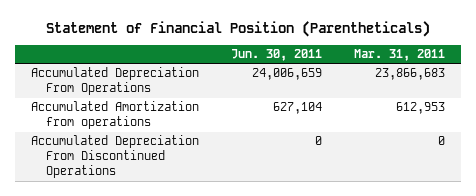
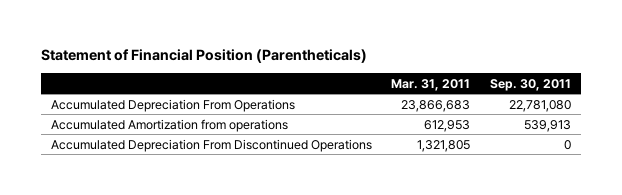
[231,49,323,62] Jun. 30, 2011 -> none
none -> [490,78,572,91] Sep. 30, 2011
[438,136,446,146] 0 -> [417,139,471,152] 1,321,805

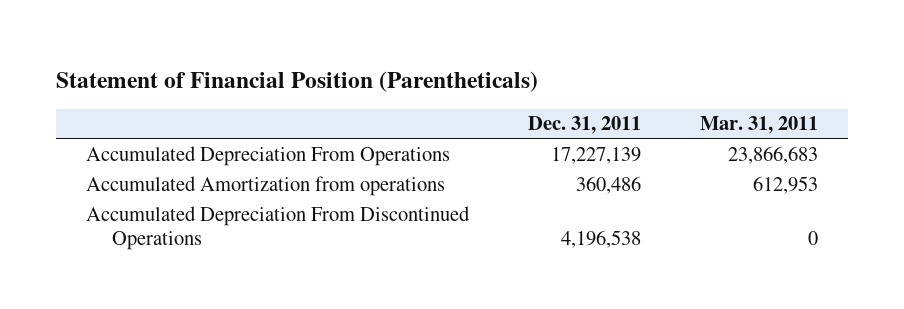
[490,78,572,91] Sep. 30, 2011 -> none
none -> [527,116,641,135] Dec. 31, 2011
[417,139,471,152] 1,321,805 -> [808,231,819,246] 0

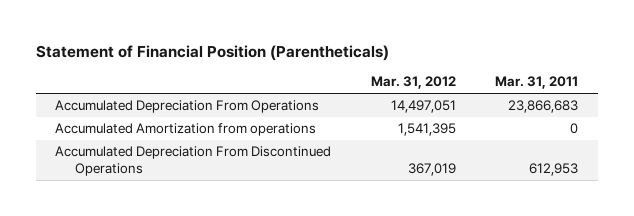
[527,116,641,135] Dec. 31, 2011 -> none
none -> [370,76,456,90] Mar. 31, 2012
[753,175,819,194] 612,953 -> [570,123,579,135] 0
[808,231,819,246] 0 -> [529,163,579,177] 612,953

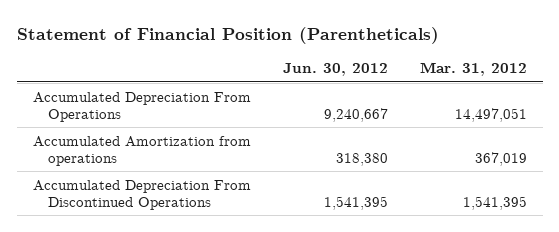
[495,76,579,90] Mar. 31, 2011 -> none
none -> [282,63,388,77] Jun. 30, 2012
[397,123,456,137] 1,541,395 -> [474,151,527,166] 367,019
[407,163,456,177] 367,019 -> [462,195,527,210] 1,541,395

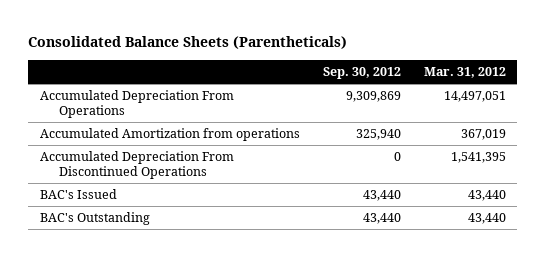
[16,26,439,44] Statement of Financial Position (Parentheticals) -> [28,36,348,50] Consolidated Balance Sheets (Parentheticals)
[282,63,388,77] Jun. 30, 2012 -> none
none -> [322,66,401,79] Sep. 30, 2012
none -> [39,189,117,200] BAC's Issued
none -> [39,212,150,226] BAC's Outstanding

